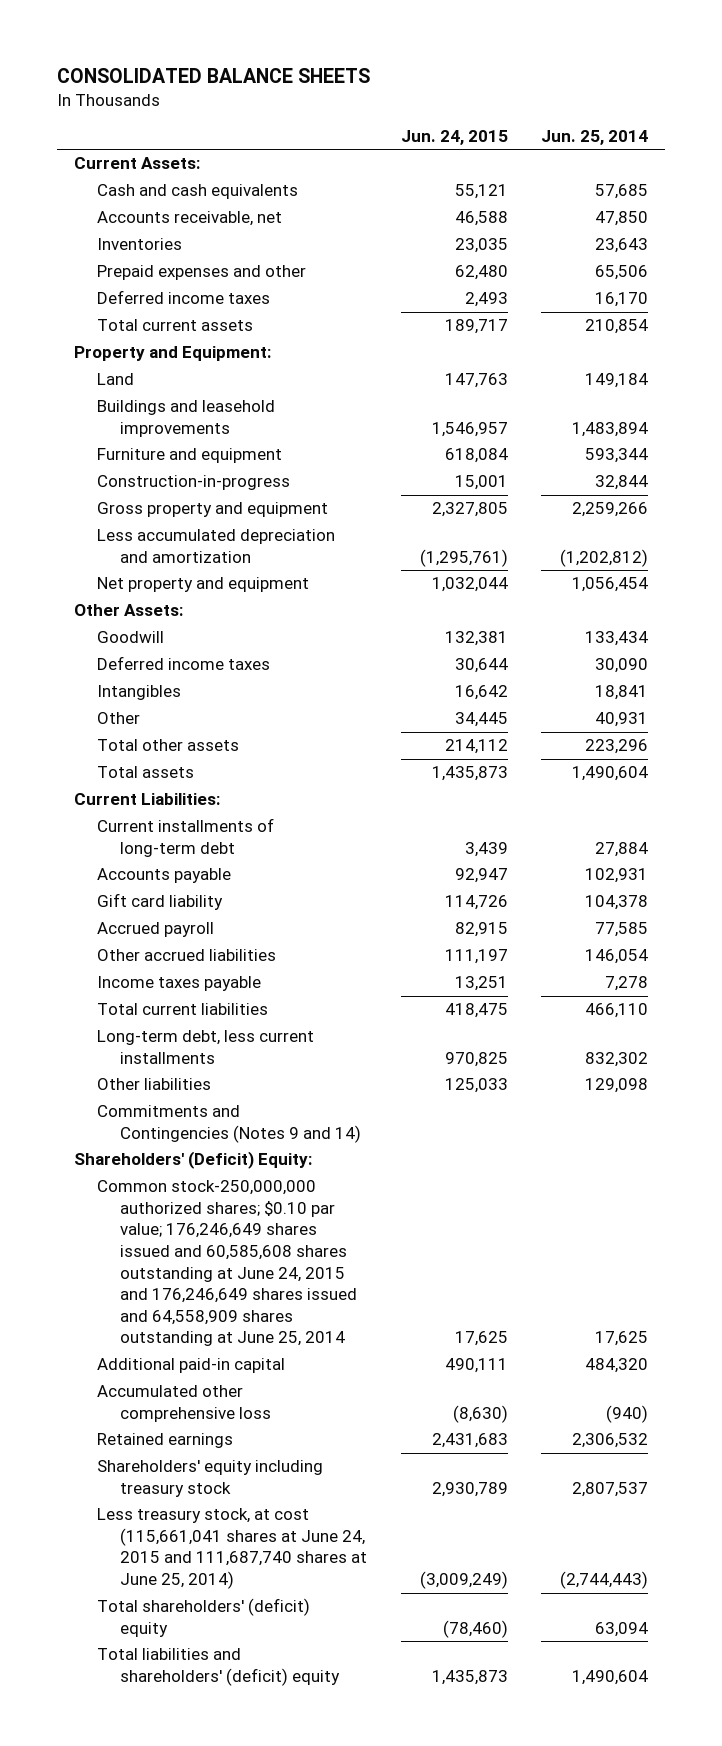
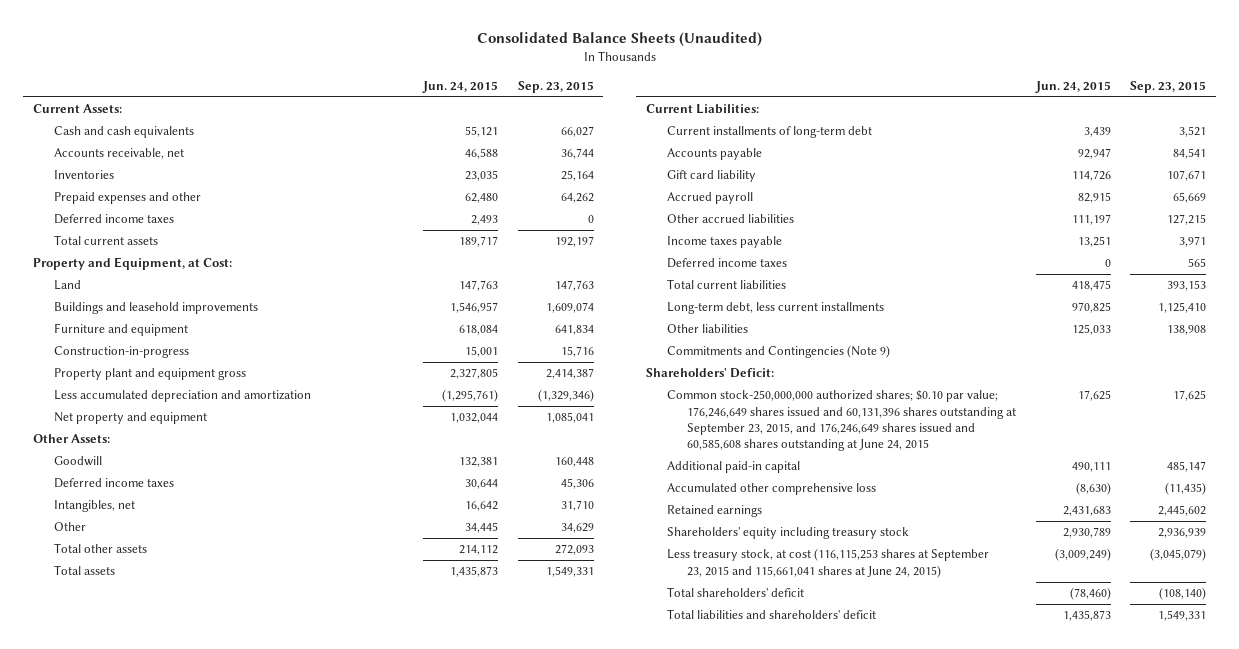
[57,68,371,84] CONSOLIDATED BALANCE SHEETS -> [476,32,762,48] Consolidated Balance Sheets (Unaudited)
[541,129,649,145] Jun. 25, 2014 -> none
none -> [517,80,594,93] Sep. 23, 2015
[73,346,271,362] Property and Equipment: -> [32,257,232,271] Property and Equipment, at Cost:
[97,502,329,518] Gross property and equipment -> [53,368,246,381] Property plant and equipment gross
[97,685,182,701] Intangibles -> [53,500,135,513] Intangibles, net
none -> [666,258,787,269] Deferred income taxes
[97,1105,362,1143] Commitments and Contingencies (Notes 9 and 14) -> [666,345,890,359] Commitments and Contingencies (Note 9)
[73,1151,312,1170] Shareholders' (Deficit) Equity: -> [645,368,774,379] Shareholders' Deficit:
[97,1180,358,1347] Common stock-250,000,000 authorized shares; $0.10 par value; 176,246,649 shares issued and 60,585,608 shares outstanding at June 24, 2015 and 176,246,649 shares issued and 64,558,909 shares outstanding at June 25, 2014 -> [666,390,1017,451] Common stock-250,000,000 authorized shares; $0.10 par value; 176,246,649 shares issued and 60,131,396 shares outstanding at September 23, 2015, and 176,246,649 shares issued and 60,585,608 shares outstanding at June 24, 2015
[97,1508,368,1590] Less treasury stock, at cost (115,661,041 shares at June 24, 2015 and 111,687,740 shares at June 25, 2014) -> [666,548,989,578] Less treasury stock, at cost (116,115,253 shares at September 23, 2015 and 115,661,041 shares at June 24, 2015)
[97,1598,311,1637] Total shareholders' (deficit) equity -> [666,587,804,598] Total shareholders' deficit
[97,1648,341,1686] Total liabilities and shareholders' (deficit) equity -> [666,609,876,620] Total liabilities and shareholders' deficit

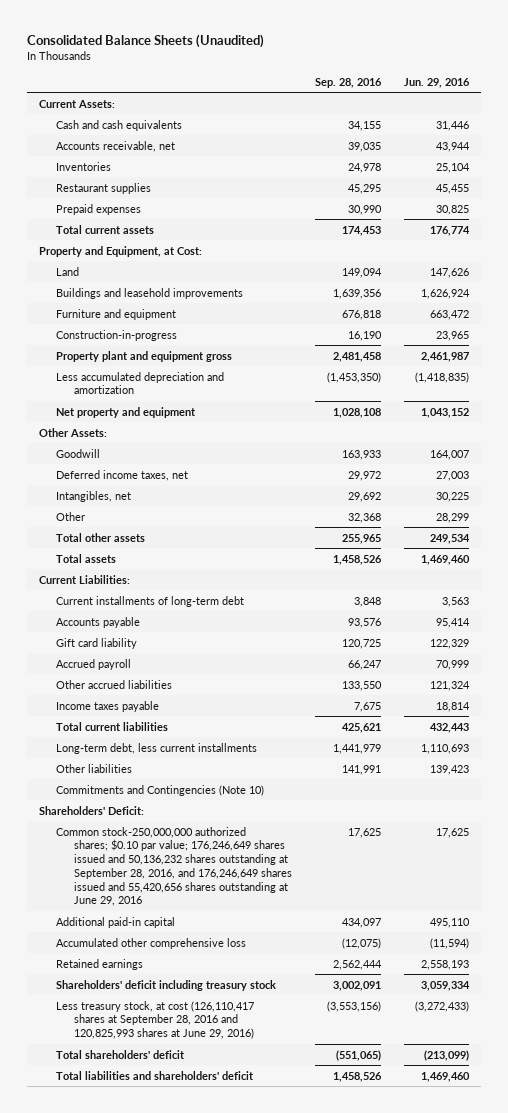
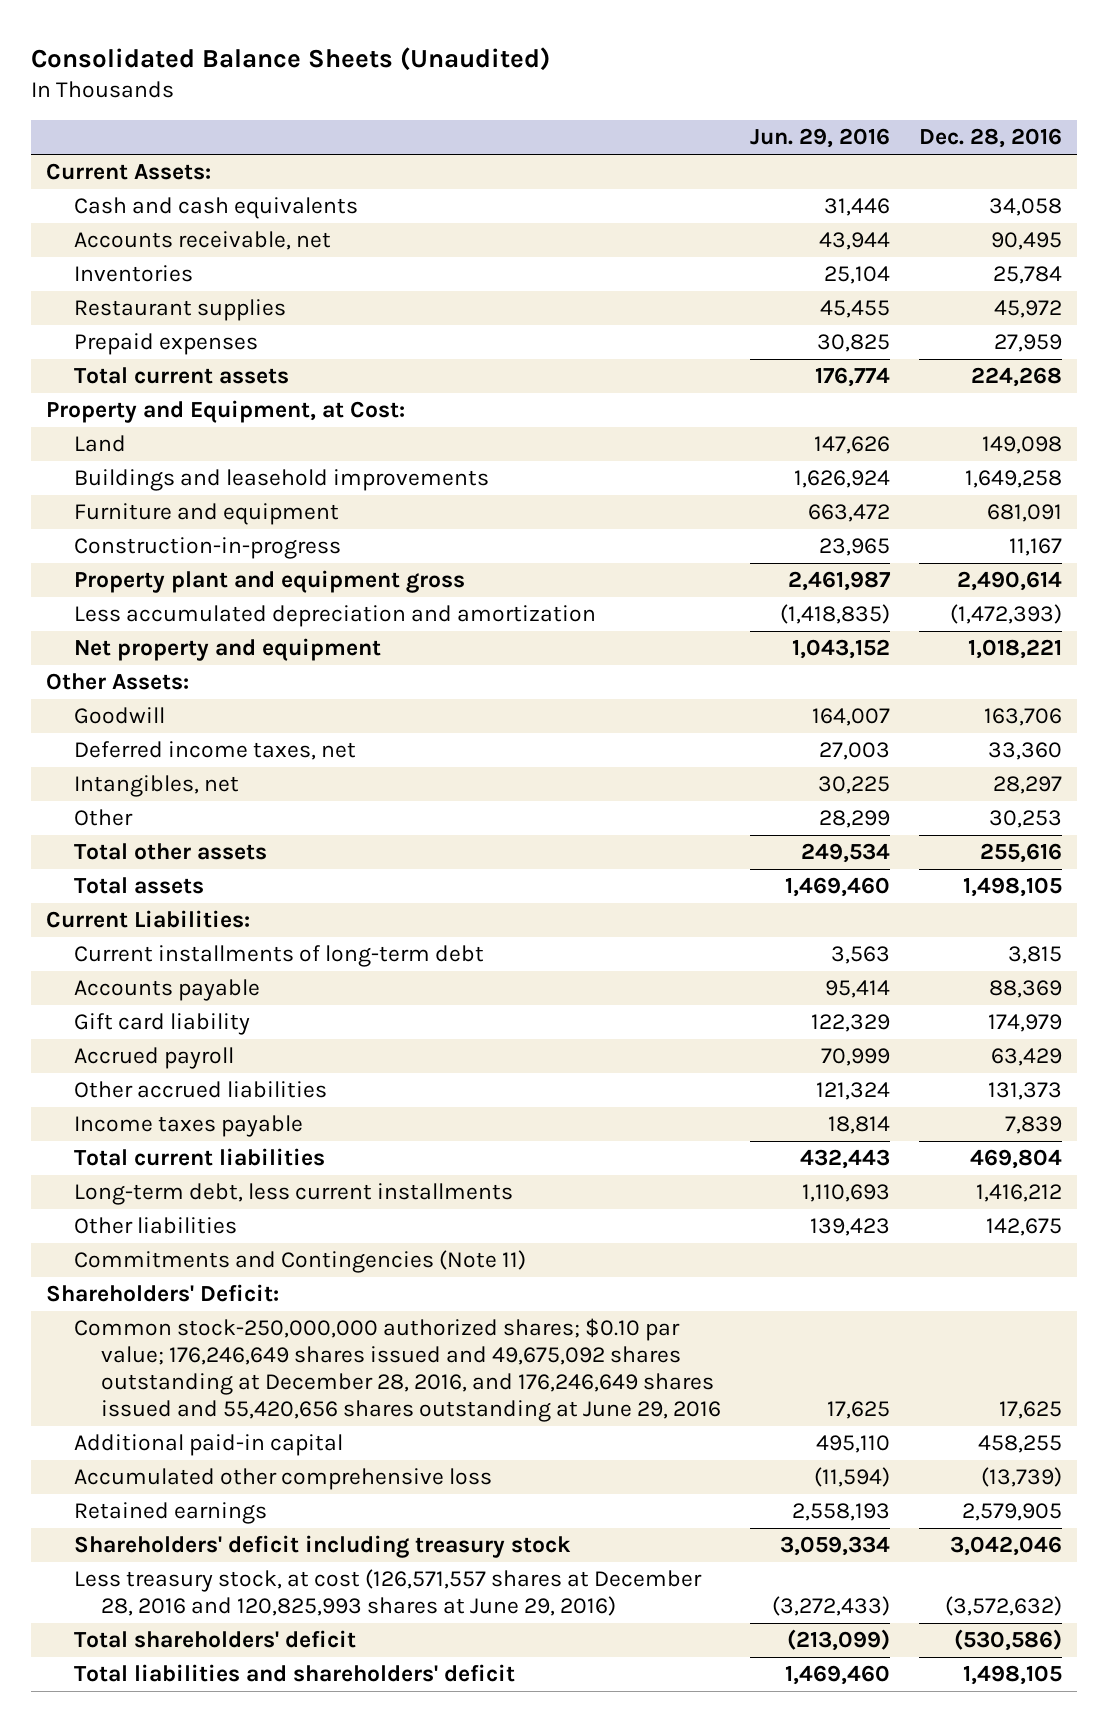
[314,77,382,88] Sep. 28, 2016 -> none
none -> [919,128,1063,149] Dec. 28, 2016
[56,784,265,796] Commitments and Contingencies (Note 10) -> [73,1250,526,1274] Commitments and Contingencies (Note 11)
[56,826,292,907] Common stock-250,000,000 authorized shares; $0.10 par value; 176,246,649 shares issued and 50,136,232 shares outstanding at September 28, 2016, and 176,246,649 shares issued and 55,420,656 shares outstanding at June 29, 2016 -> [73,1318,722,1422] Common stock-250,000,000 authorized shares; $0.10 par value; 176,246,649 shares issued and 49,675,092 shares outstanding at December 28, 2016, and 176,246,649 shares issued and 55,420,656 shares outstanding at June 29, 2016
[56,1000,255,1040] Less treasury stock, at cost (126,110,417 shares at September 28, 2016 and 120,825,993 shares at June 29, 2016) -> [73,1569,702,1617] Less treasury stock, at cost (126,571,557 shares at December 28, 2016 and 120,825,993 shares at June 29, 2016)

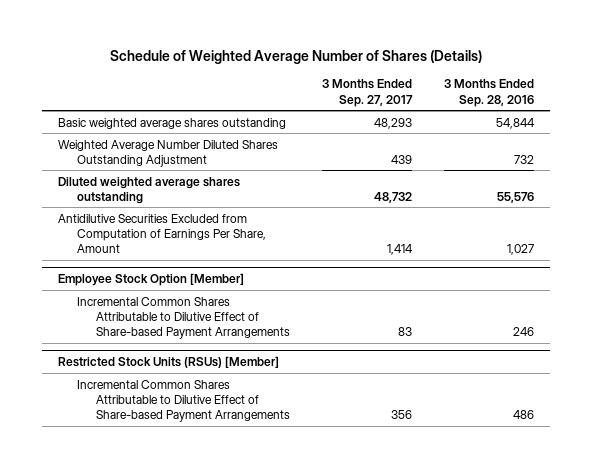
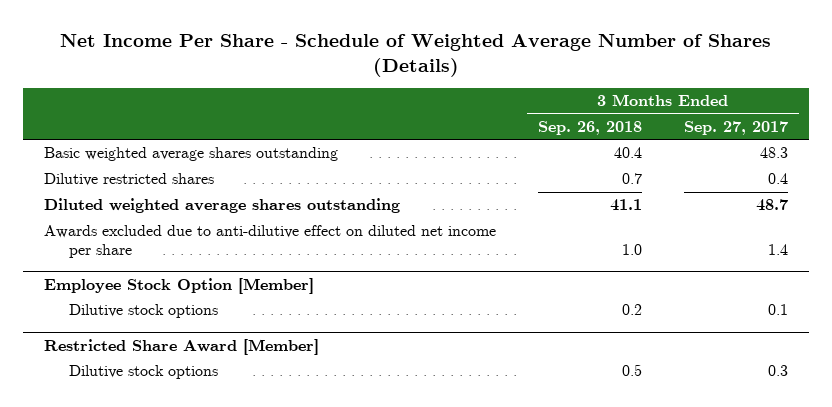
[110,49,483,64] Schedule of Weighted Average Number of Shares (Details) -> [59,34,771,77] Net Income Per Share - Schedule of Weighted Average Number of Shares (Details)
[444,79,535,107] 3 Months Ended Sep. 28, 2016 -> none
none -> [537,120,642,135] Sep. 26, 2018
[58,139,279,167] Weighted Average Number Diluted Shares Outstanding Adjustment -> none
[58,213,267,253] Antidilutive Securities Excluded from Computation of Earnings Per Share, Amount -> none
[374,117,413,129] 48,293 -> [760,147,789,159] 48.3
none -> [43,173,214,187] Dilutive restricted shares
[374,191,413,203] 48,732 -> [756,199,789,212] 48.7
none -> [43,225,496,258] Awards excluded due to anti-dilutive effect on diluted net income per share
[77,296,291,339] Incremental Common Shares Attributable to Dilutive Effect of Share-based Payment Arrangements -> none
[58,356,280,369] Restricted Stock Units (RSUs) [Member] -> none
[77,379,291,422] Incremental Common Shares Attributable to Dilutive Effect of Share-based Payment Arrangements -> none
none -> [68,304,218,319] Dilutive stock options
none -> [43,338,319,355] Restricted Share Award [Member]
none -> [68,365,218,380] Dilutive stock options

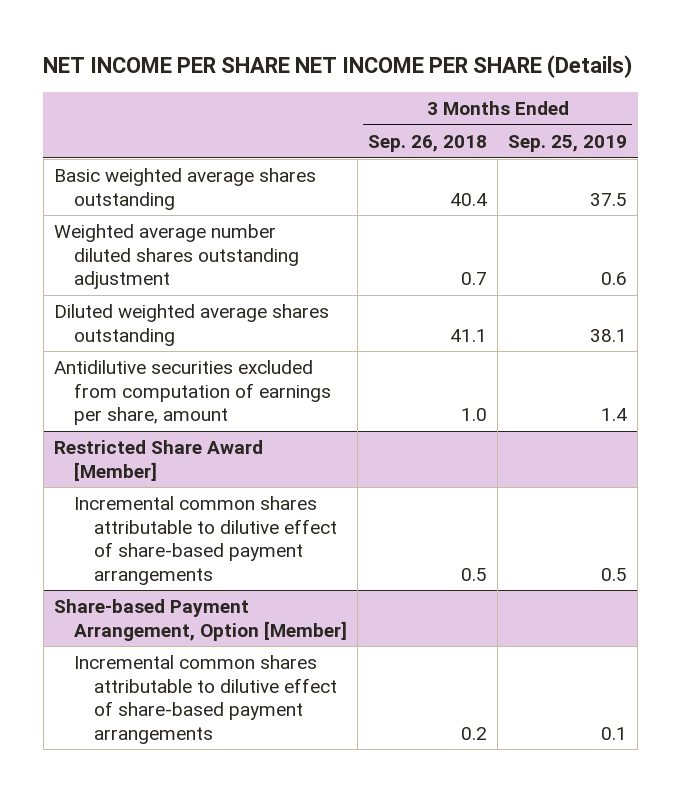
[59,34,771,77] Net Income Per Share - Schedule of Weighted Average Number of Shares (Details) -> [43,54,633,78] NET INCOME PER SHARE NET INCOME PER SHARE (Details)
[684,120,789,135] Sep. 27, 2017 -> none
none -> [508,134,628,152] Sep. 25, 2019
[43,173,214,187] Dilutive restricted shares -> [53,224,299,290] Weighted average number diluted shares outstanding adjustment
[43,277,314,294] Employee Stock Option [Member] -> none
[68,304,218,319] Dilutive stock options -> none
[43,225,496,258] Awards excluded due to anti-dilutive effect on diluted net income per share -> [53,360,331,426] Antidilutive securities excluded from computation of earnings per share, amount
[68,365,218,380] Dilutive stock options -> [73,496,337,585] Incremental common shares attributable to dilutive effect of share-based payment arrangements
none -> [53,599,347,641] Share-based Payment Arrangement, Option [Member]
none -> [73,655,337,744] Incremental common shares attributable to dilutive effect of share-based payment arrangements

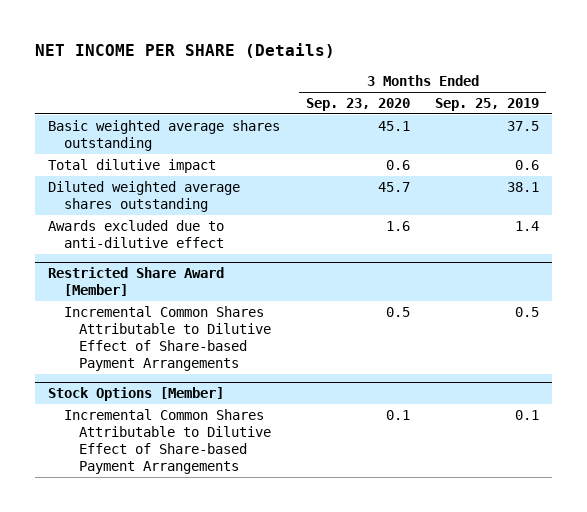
[43,54,633,78] NET INCOME PER SHARE NET INCOME PER SHARE (Details) -> [35,43,336,59] NET INCOME PER SHARE (Details)
[367,134,487,152] Sep. 26, 2018 -> none
none -> [305,97,410,111] Sep. 23, 2020
[53,224,299,290] Weighted average number diluted shares outstanding adjustment -> [48,158,217,173] Total dilutive impact
[53,360,331,426] Antidilutive securities excluded from computation of earnings per share, amount -> [48,219,225,248] Awards excluded due to anti-dilutive effect
[73,496,337,585] Incremental common shares attributable to dilutive effect of share-based payment arrangements -> [63,305,272,371] Incremental Common Shares Attributable to Dilutive Effect of Share-based Payment Arrangements
[53,599,347,641] Share-based Payment Arrangement, Option [Member] -> [48,387,225,402] Stock Options [Member]
[73,655,337,744] Incremental common shares attributable to dilutive effect of share-based payment arrangements -> [63,408,272,474] Incremental Common Shares Attributable to Dilutive Effect of Share-based Payment Arrangements

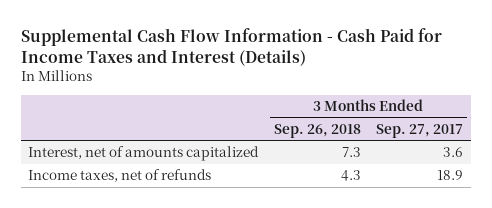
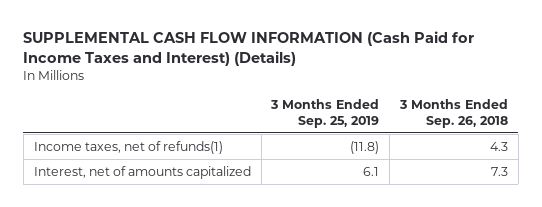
[20,27,442,66] Supplemental Cash Flow Information - Cash Paid for Income Taxes and Interest (Details) -> [23,31,475,66] SUPPLEMENTAL CASH FLOW INFORMATION (Cash Paid for Income Taxes and Interest) (Details)
[376,123,464,138] Sep. 27, 2017 -> none
none -> [270,99,380,128] 3 Months Ended Sep. 25, 2019
none -> [33,140,223,154] Income taxes, net of refunds(1)
[28,169,212,183] Income taxes, net of refunds -> none

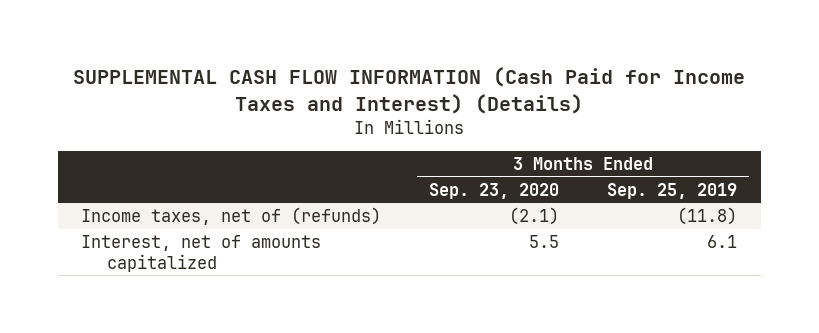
[398,99,508,128] 3 Months Ended Sep. 26, 2018 -> none
none -> [429,182,560,199] Sep. 23, 2020
[33,140,223,154] Income taxes, net of refunds(1) -> [81,207,382,226] Income taxes, net of (refunds)

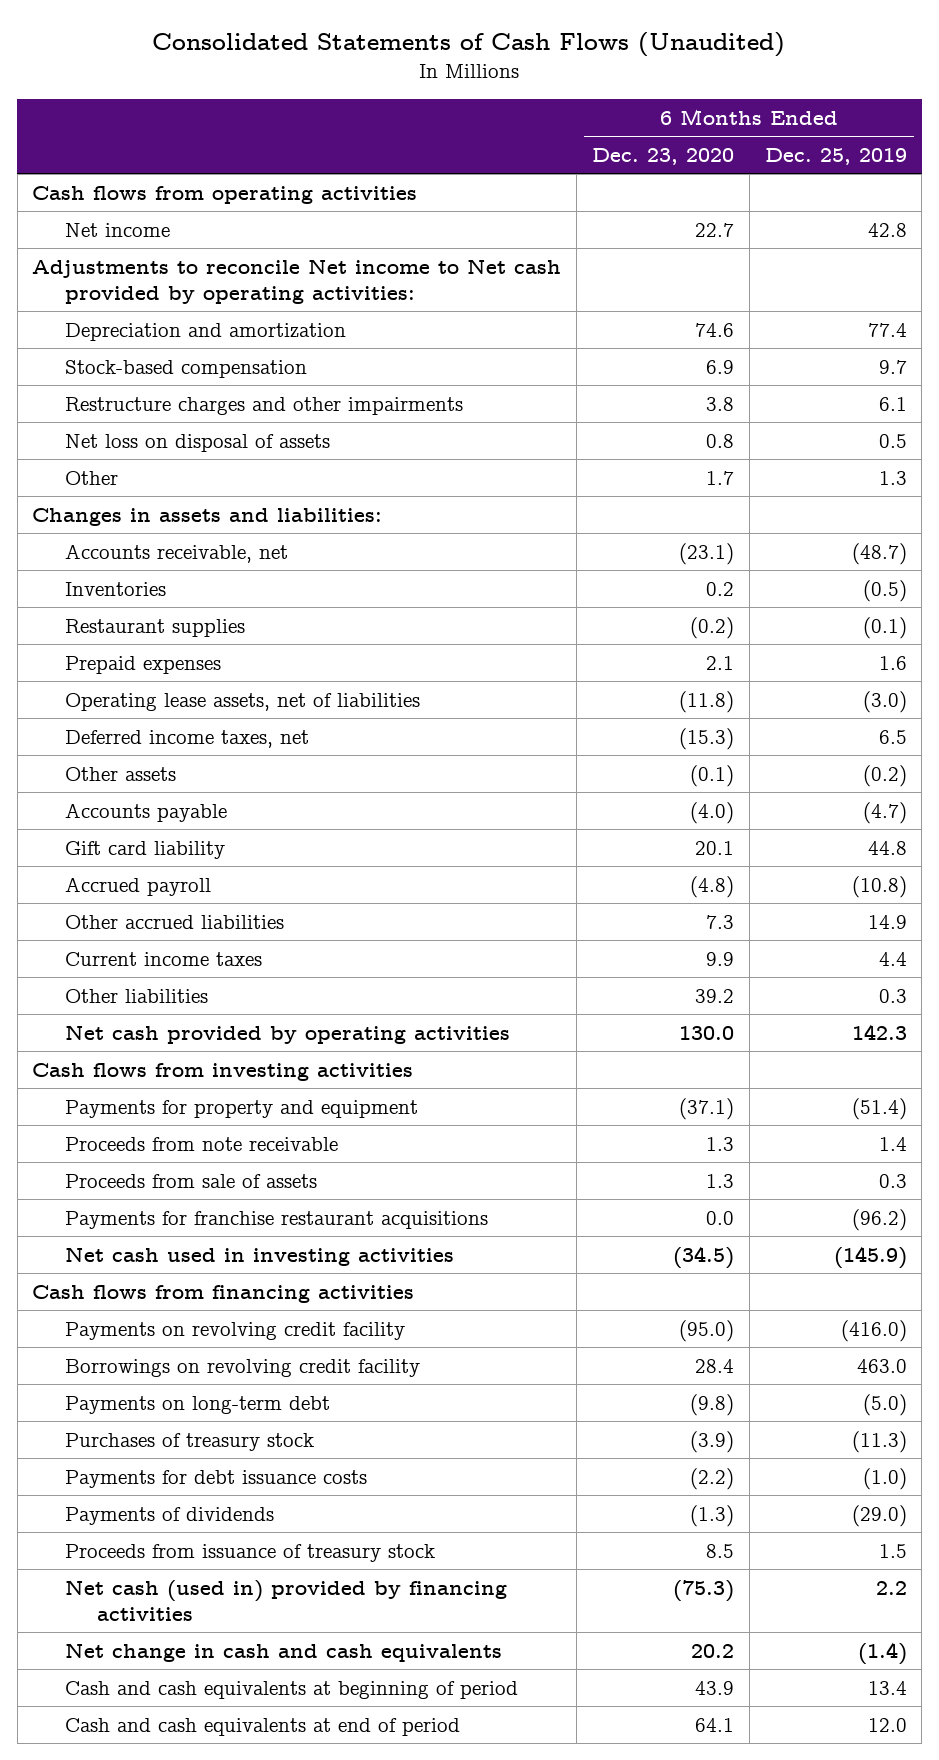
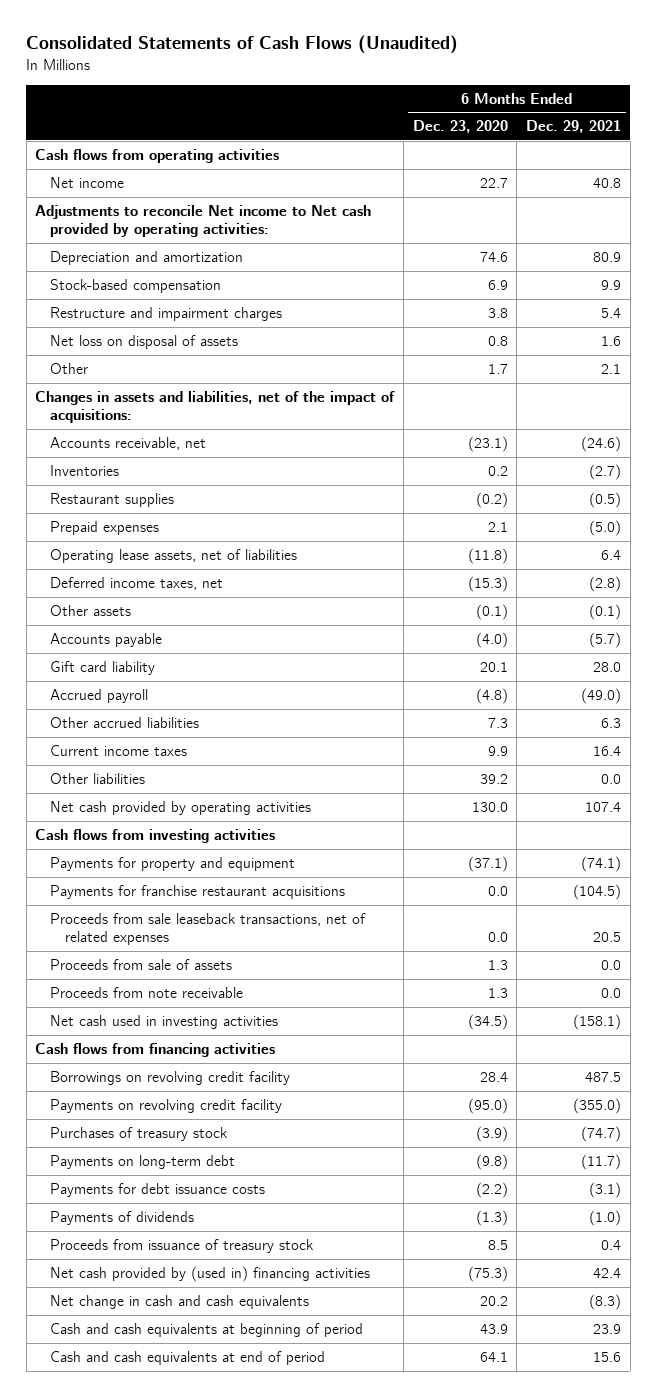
[764,147,907,165] Dec. 25, 2019 -> none
none -> [526,120,622,134] Dec. 29, 2021
[64,396,463,415] Restructure charges and other impairments -> [50,306,283,321] Restructure and impairment charges
[32,507,383,526] Changes in assets and liabilities: -> [35,390,396,424] Changes in assets and liabilities, net of the impact of acquisitions:
none -> [50,912,367,946] Proceeds from sale leaseback transactions, net of related expenses
[64,1173,317,1188] Proceeds from sale of assets -> [50,958,233,970] Proceeds from sale of assets
[64,1136,338,1151] Proceeds from note receivable -> [50,986,244,998] Proceeds from note receivable
[64,1321,405,1340] Payments on revolving credit facility -> [50,1098,283,1113] Payments on revolving credit facility
[64,1395,330,1414] Payments on long-term debt -> [50,1154,236,1169] Payments on long-term debt
[64,1579,507,1621] Net cash (used in) provided by financing activities -> [50,1265,371,1282] Net cash provided by (used in) financing activities

